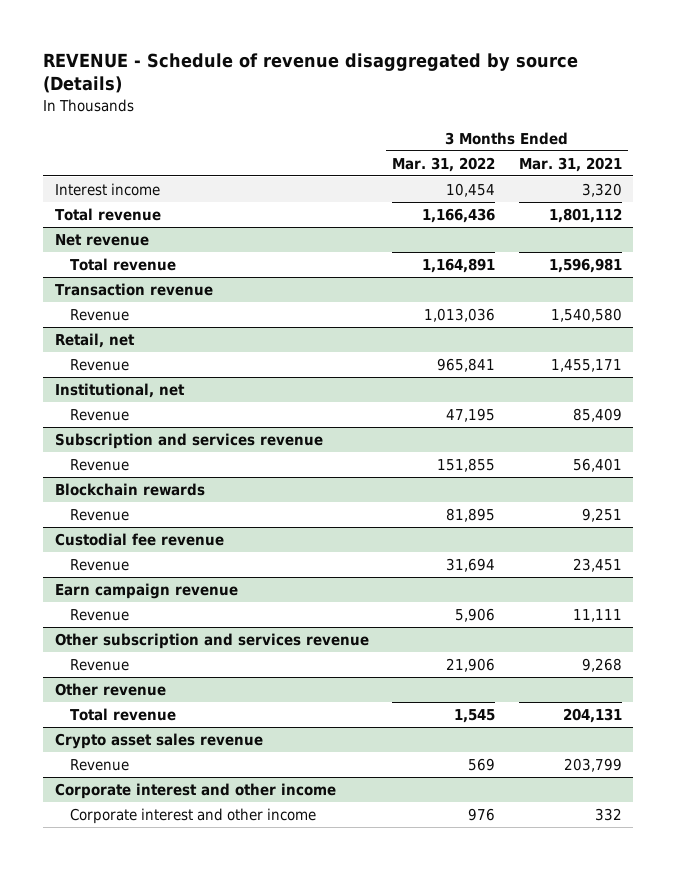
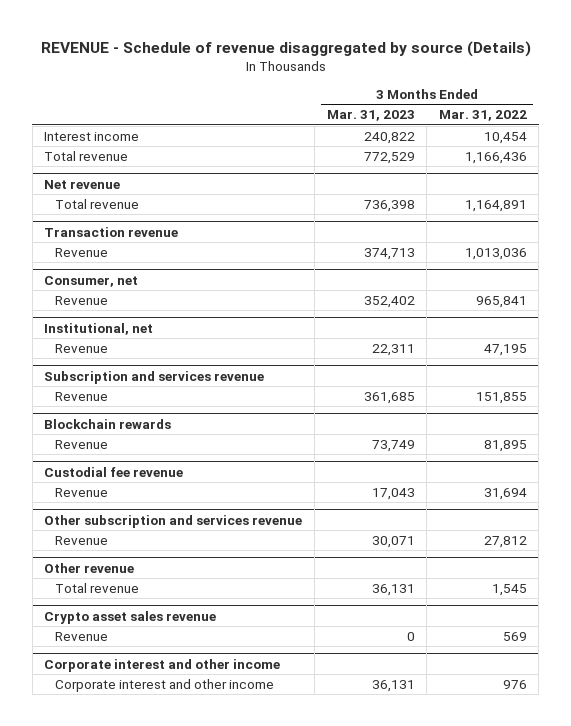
[518,156,622,172] Mar. 31, 2021 -> none
none -> [326,110,415,122] Mar. 31, 2023
[54,333,135,349] Retail, net -> none
none -> [44,275,139,287] Consumer, net
[54,583,238,600] Earn campaign revenue -> none
[70,609,130,622] Revenue -> none
[446,658,496,673] 21,906 -> [483,535,527,548] 27,812

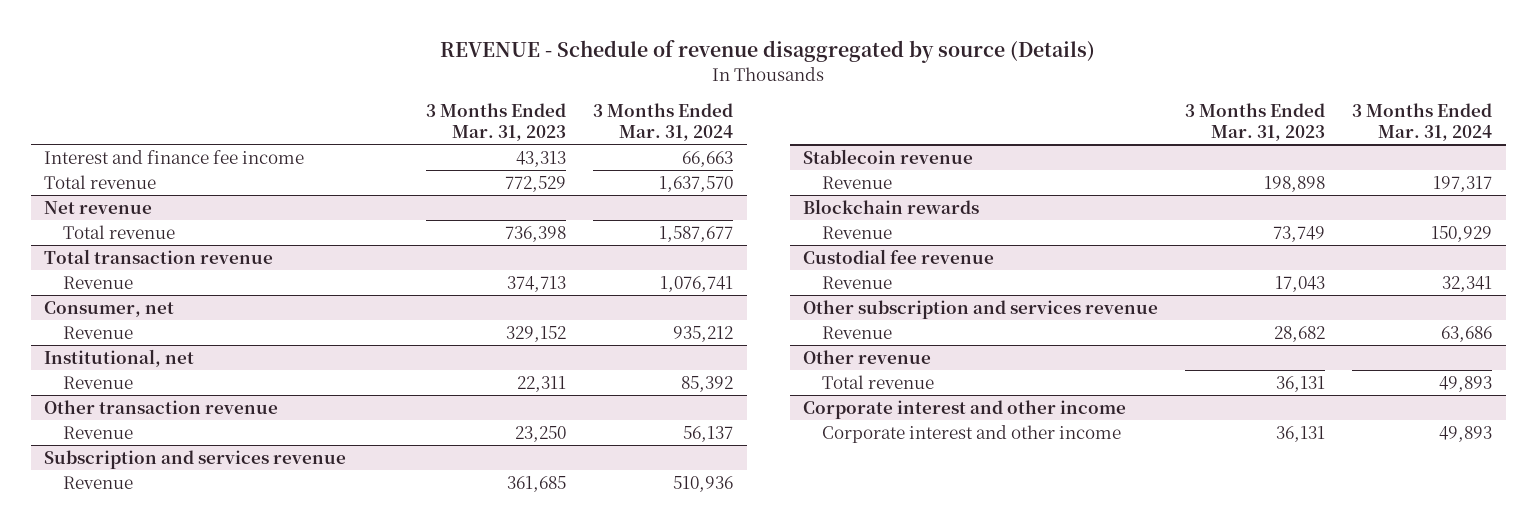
[438,110,527,122] Mar. 31, 2022 -> none
none -> [593,102,734,141] 3 Months Ended Mar. 31, 2024
[44,131,140,141] Interest income -> [44,150,305,165] Interest and finance fee income
[363,131,415,144] 240,822 -> [516,151,567,168] 43,313
[44,226,179,237] Transaction revenue -> [44,249,274,265] Total transaction revenue
[363,295,415,308] 352,402 -> [506,326,567,343] 329,152
none -> [44,400,279,415] Other transaction revenue
none -> [62,426,133,440] Revenue
none -> [803,149,974,165] Stablecoin revenue
none -> [821,176,892,190] Revenue
[371,535,415,548] 30,071 -> [1274,326,1326,343] 28,682
[44,610,217,624] Crypto asset sales revenue -> none
[54,631,108,641] Revenue -> none

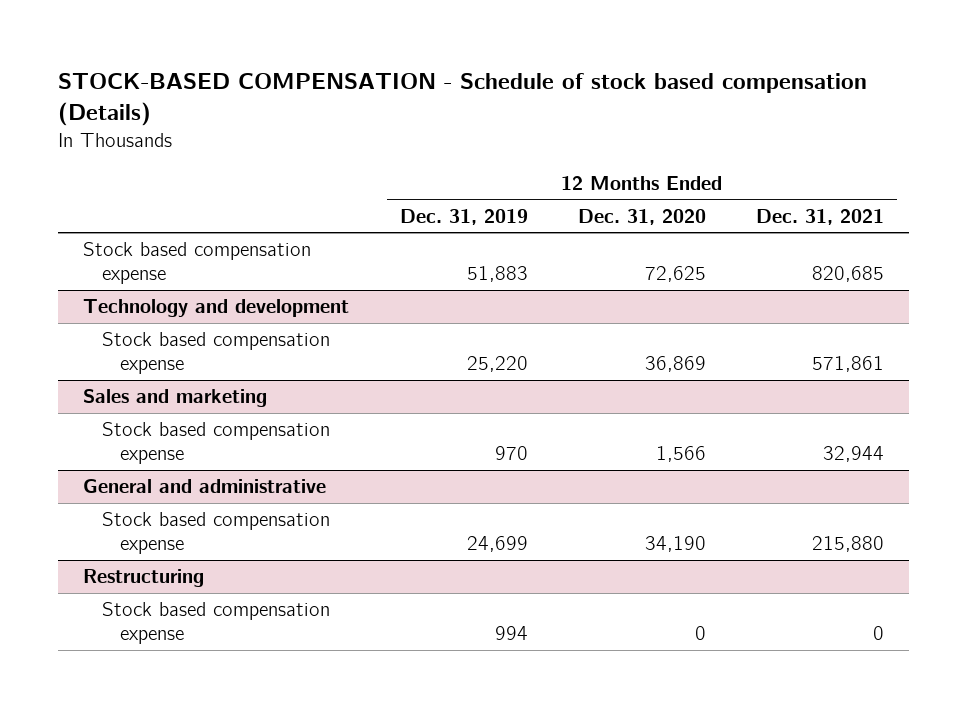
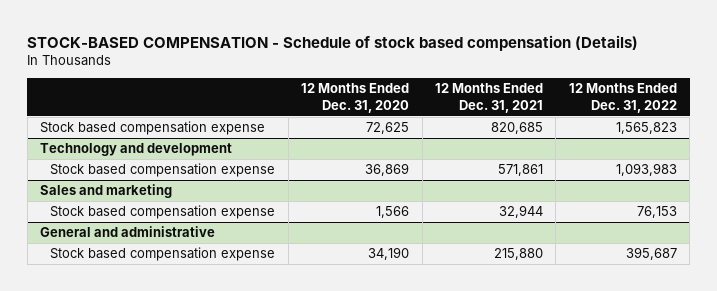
[399,208,528,225] Dec. 31, 2019 -> none
none -> [568,83,677,114] 12 Months Ended Dec. 31, 2022
[83,569,205,588] Restructuring -> none
[101,602,330,645] Stock based compensation expense -> none

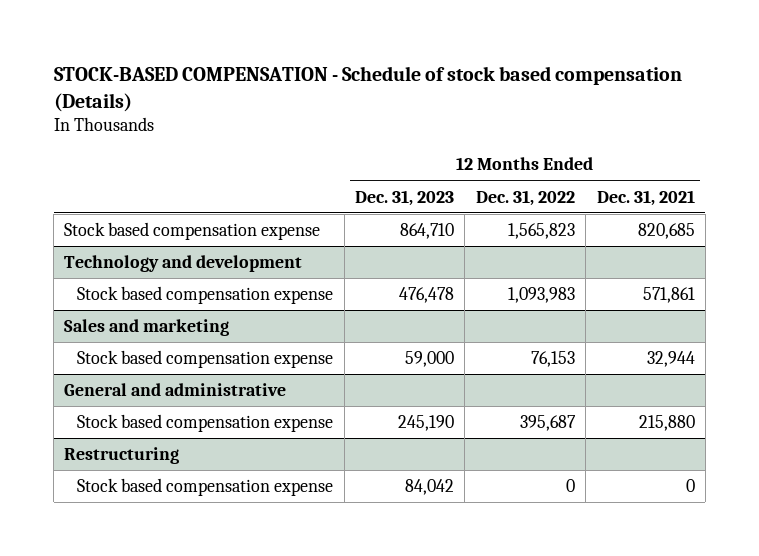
[301,83,410,114] 12 Months Ended Dec. 31, 2020 -> none
none -> [355,189,455,206] Dec. 31, 2023
none -> [64,446,180,464] Restructuring
none -> [77,477,334,496] Stock based compensation expense

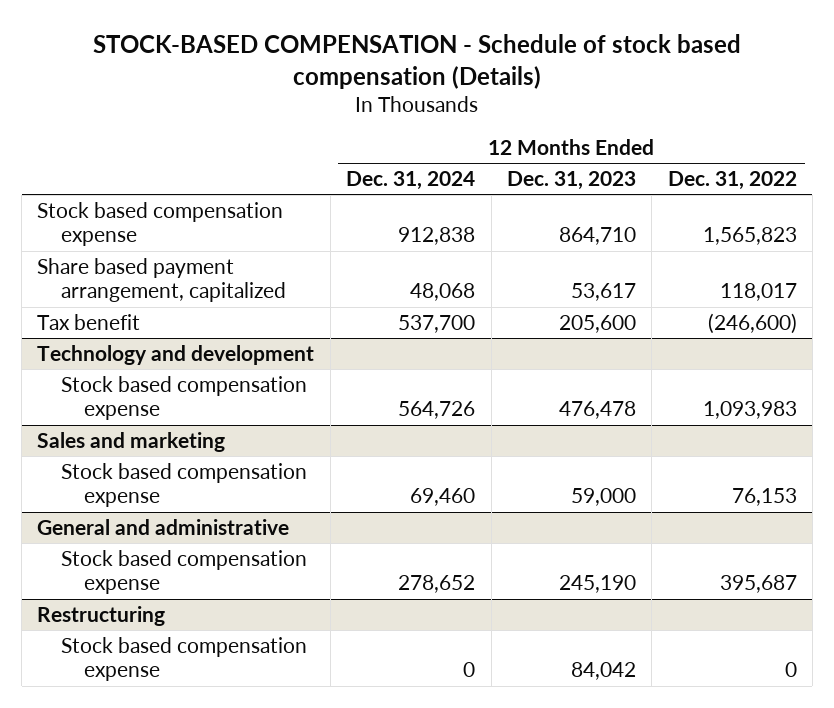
[596,189,695,206] Dec. 31, 2021 -> none
none -> [346,170,476,190] Dec. 31, 2024
none -> [37,257,286,303] Share based payment arrangement, capitalized
none -> [37,313,141,330] Tax benefit

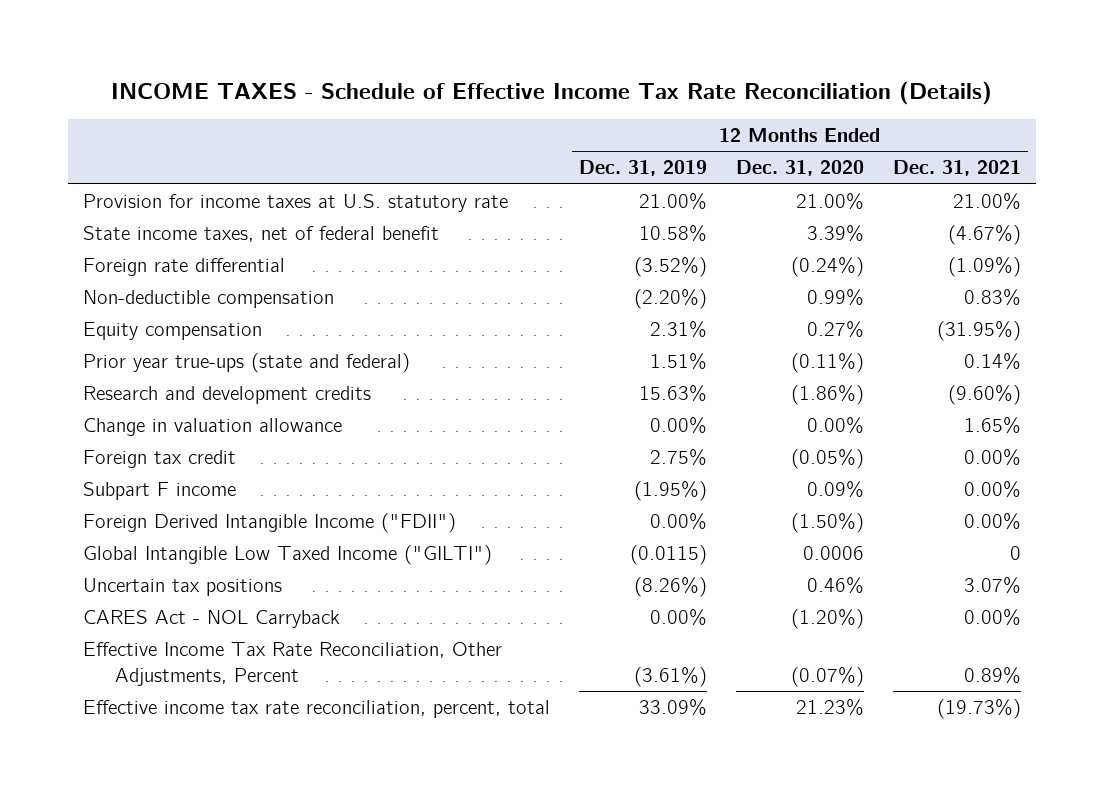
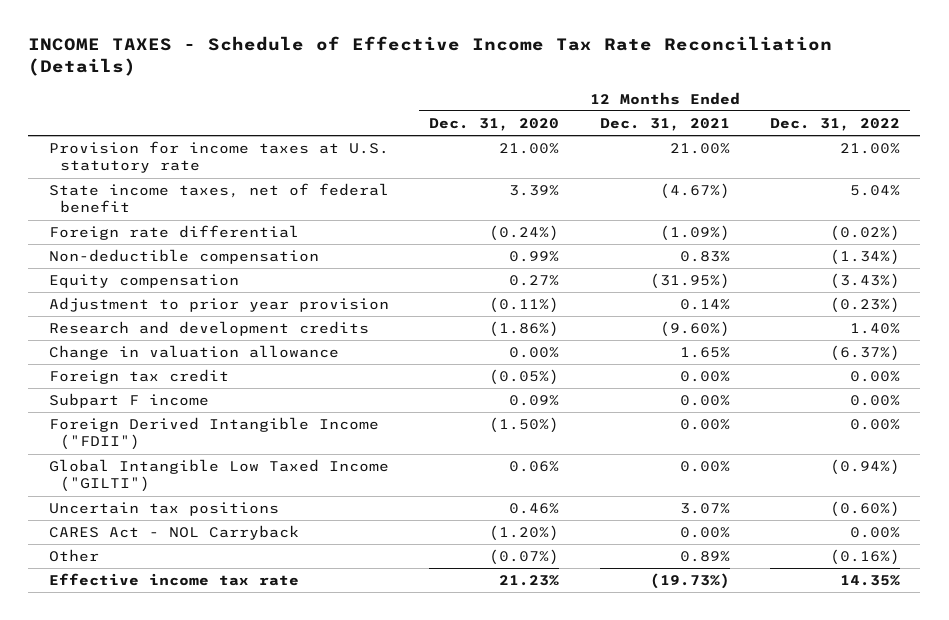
[579,160,708,177] Dec. 31, 2019 -> none
none -> [770,117,901,131] Dec. 31, 2022
[82,352,410,373] Prior year true-ups (state and federal) -> [48,297,389,313] Adjustment to prior year provision
[803,545,865,560] 0.0006 -> [509,461,560,473] 0.06%
[1010,545,1022,560] 0 -> [679,461,730,473] 0.00%
[82,641,502,686] Effective Income Tax Rate Reconciliation, Other Adjustments, Percent -> [48,549,99,563] Other
[82,699,550,718] Effective income tax rate reconciliation, percent, total -> [48,573,299,587] Effective income tax rate

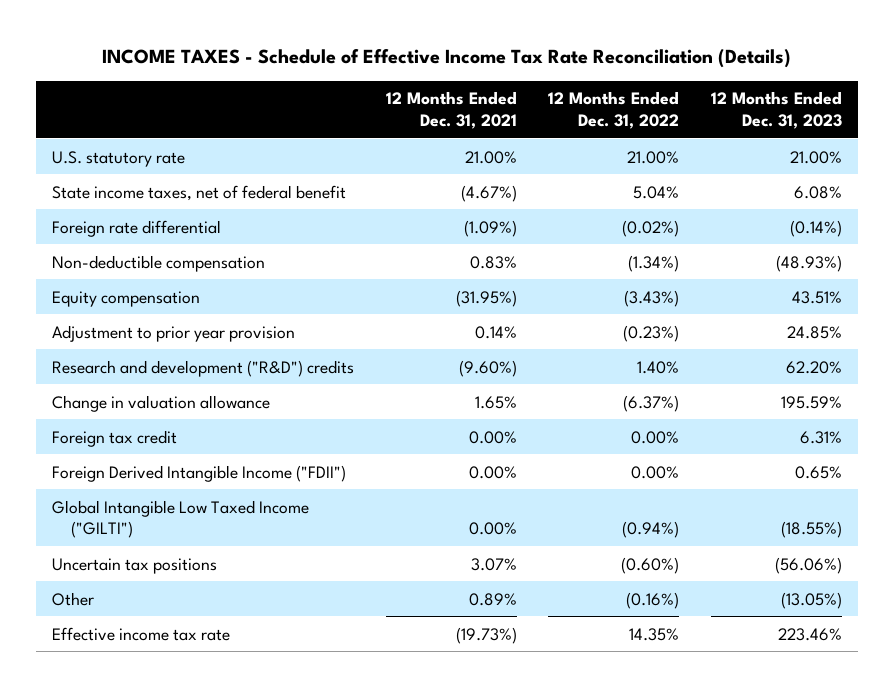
[429,117,560,131] Dec. 31, 2020 -> none
none -> [710,91,842,129] 12 Months Ended Dec. 31, 2023
[48,141,389,174] Provision for income taxes at U.S. statutory rate -> [51,150,185,167] U.S. statutory rate
[48,321,369,337] Research and development credits -> [51,359,354,377] Research and development ("R&D") credits
[48,393,209,409] Subpart F income -> none
[48,525,299,541] CARES Act - NOL Carryback -> none

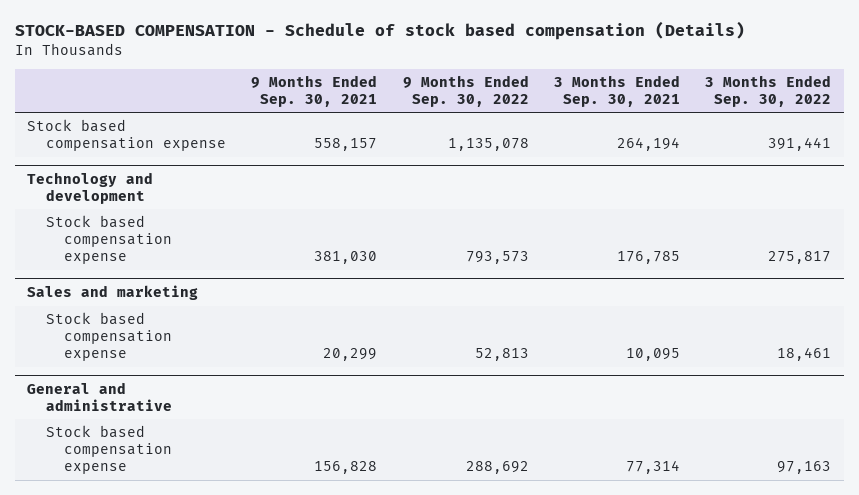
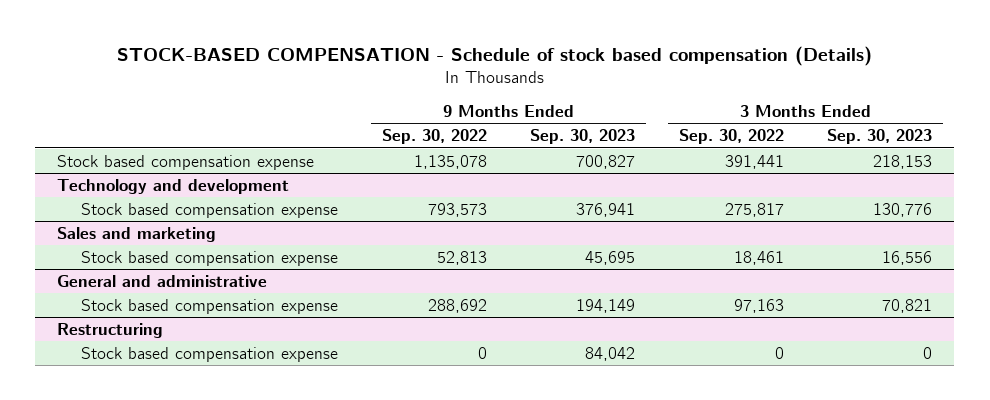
[251,74,378,107] 9 Months Ended Sep. 30, 2021 -> none
[553,74,680,107] 3 Months Ended Sep. 30, 2021 -> none
none -> [530,129,636,145] Sep. 30, 2023
none -> [827,129,933,145] Sep. 30, 2023
none -> [57,322,164,338] Restructuring
none -> [81,346,339,362] Stock based compensation expense

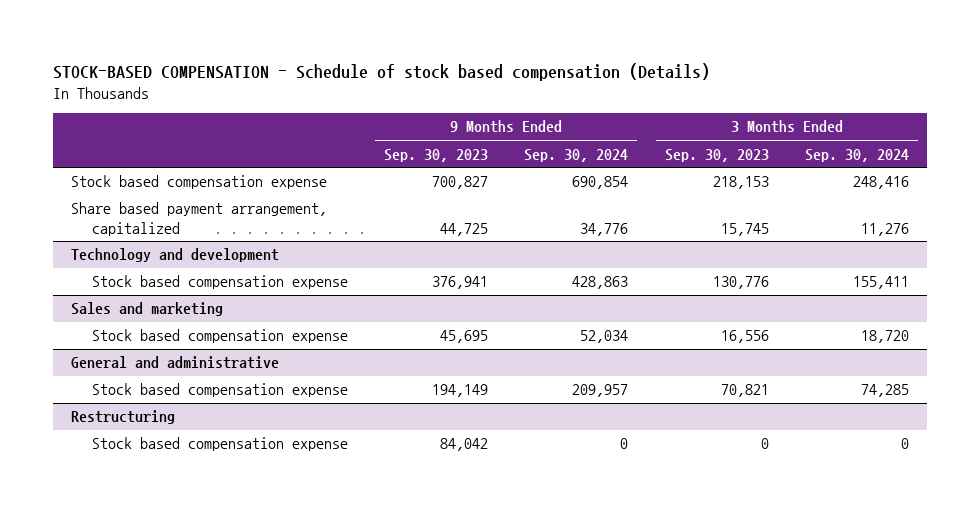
[381,129,487,145] Sep. 30, 2022 -> none
[678,129,784,145] Sep. 30, 2022 -> none
none -> [524,148,629,162] Sep. 30, 2024
none -> [804,148,909,162] Sep. 30, 2024
none -> [71,202,328,236] Share based payment arrangement, capitalized

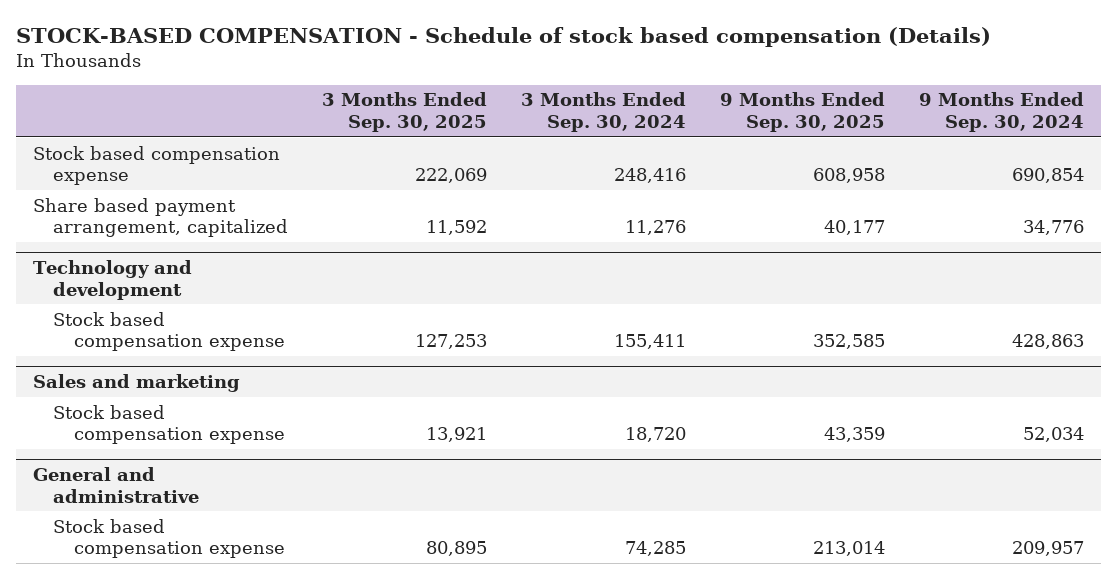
[384,148,489,162] Sep. 30, 2023 -> none
[664,148,769,162] Sep. 30, 2023 -> none
none -> [322,92,488,132] 3 Months Ended Sep. 30, 2025
none -> [720,92,886,132] 9 Months Ended Sep. 30, 2025
[71,410,176,425] Restructuring -> none
[92,437,349,452] Stock based compensation expense -> none

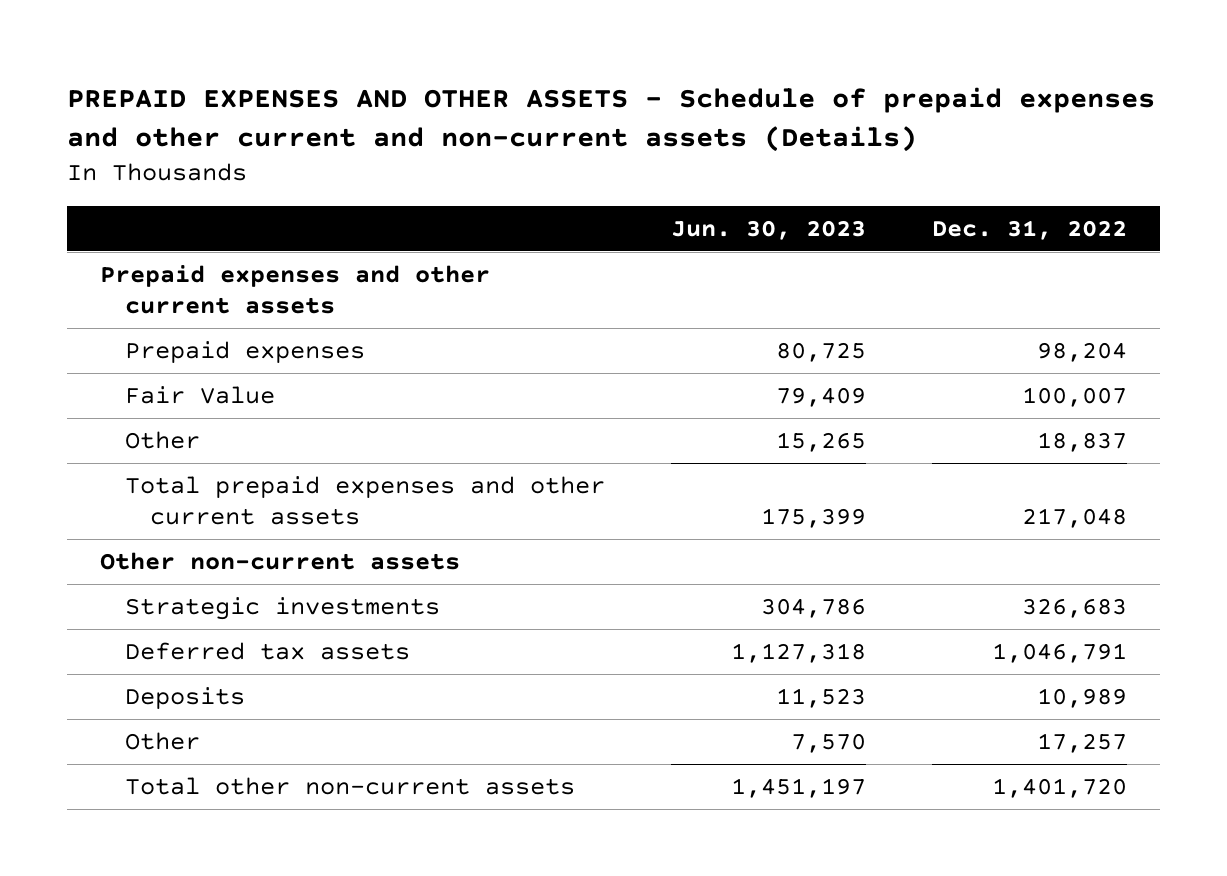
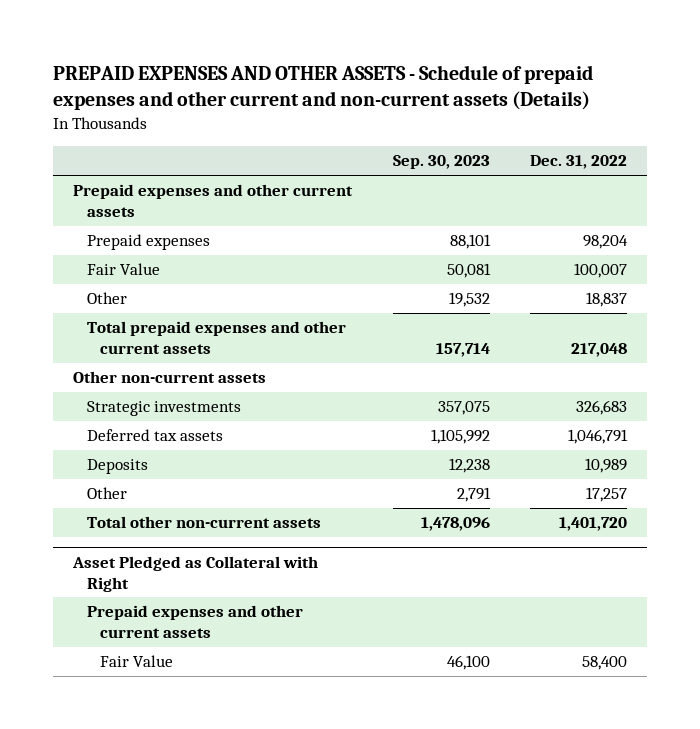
[670,219,866,240] Jun. 30, 2023 -> none
none -> [392,155,490,170] Sep. 30, 2023
none -> [72,555,319,592] Asset Pledged as Collateral with Right
none -> [86,605,303,639] Prepaid expenses and other current assets
none -> [100,655,174,668] Fair Value

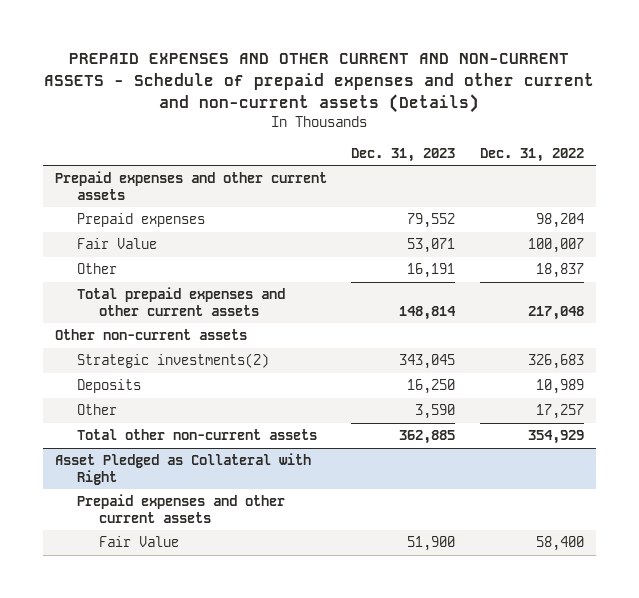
[53,64,594,111] PREPAID EXPENSES AND OTHER ASSETS - Schedule of prepaid expenses and other current and non-current assets (Details) -> [44,53,595,113] PREPAID EXPENSES AND OTHER CURRENT AND NON-CURRENT ASSETS - Schedule of prepaid expenses and other current and non-current assets (Details)
[392,155,490,170] Sep. 30, 2023 -> none
none -> [351,147,456,162] Dec. 31, 2023
[86,429,223,442] Deferred tax assets -> none
[86,401,241,417] Strategic investments -> [76,353,269,369] Strategic investments(2)
[558,517,627,532] 1,401,720 -> [527,430,584,445] 354,929

